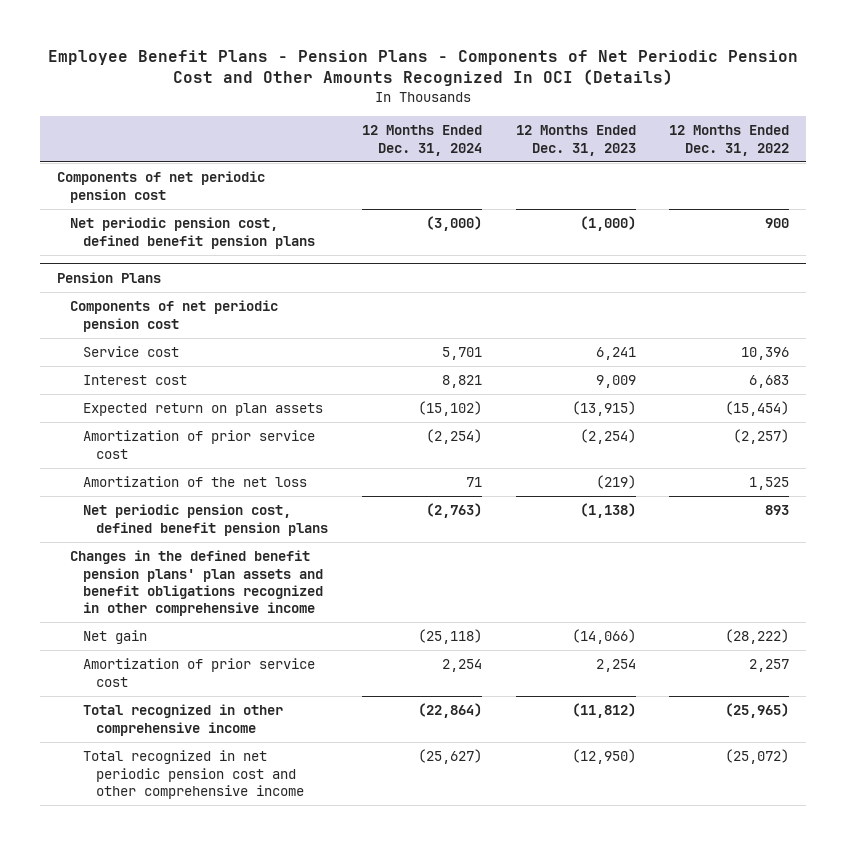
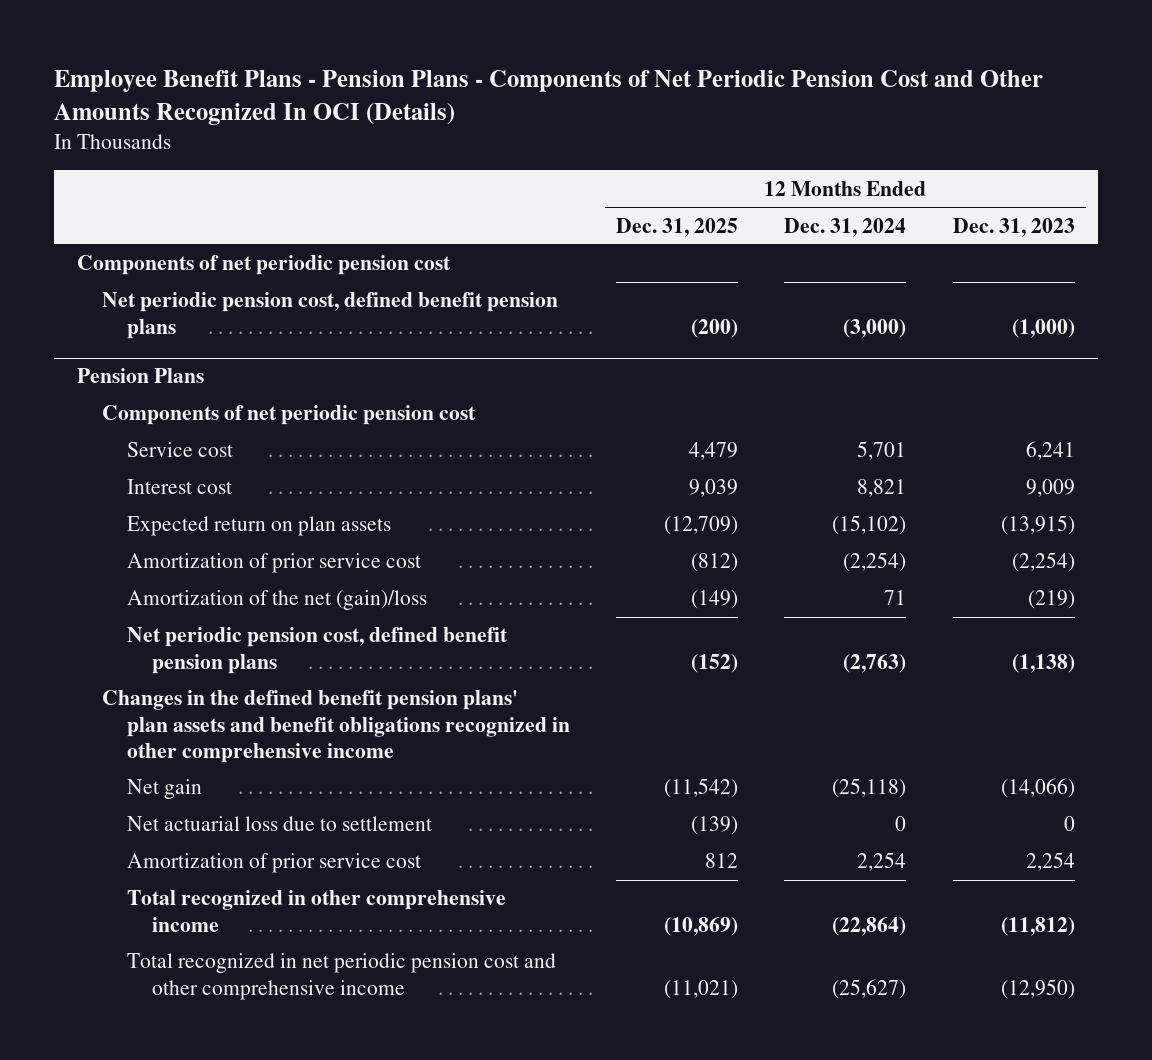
[669,125,790,156] 12 Months Ended Dec. 31, 2022 -> none
none -> [616,217,739,237] Dec. 31, 2025
[83,476,308,488] Amortization of the net loss -> [126,590,427,611] Amortization of the net (gain)/loss
none -> [126,816,432,832] Net actuarial loss due to settlement

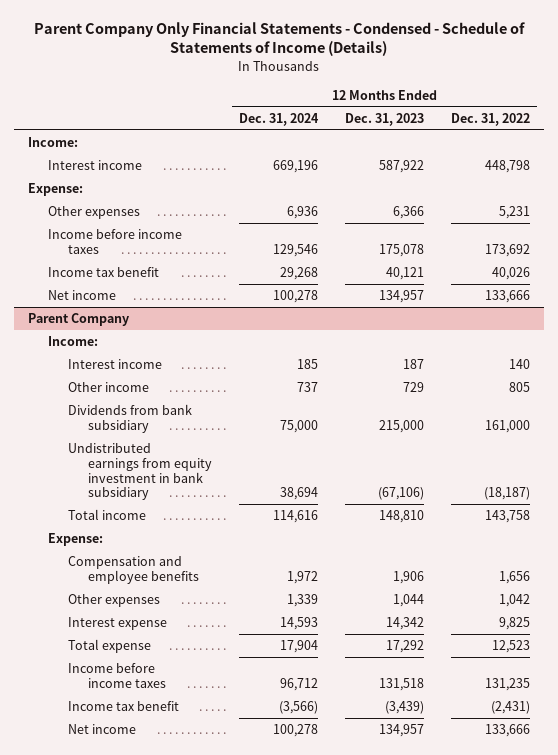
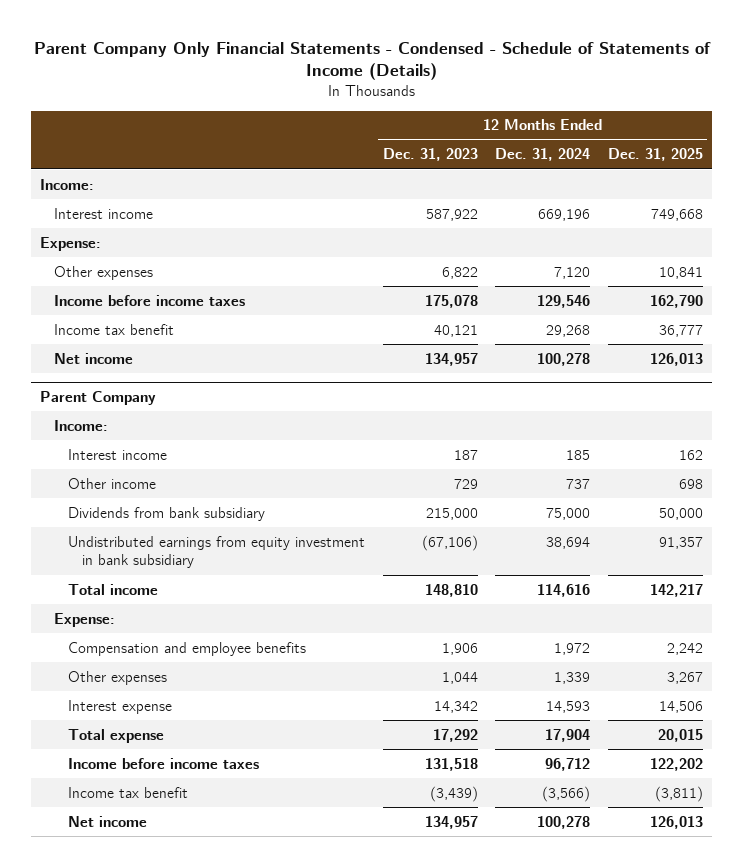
[451,112,531,126] Dec. 31, 2022 -> none
none -> [607,148,703,162] Dec. 31, 2025
[287,206,319,220] 6,936 -> [554,266,591,279] 7,120
[393,206,425,220] 6,366 -> [441,266,478,279] 6,822

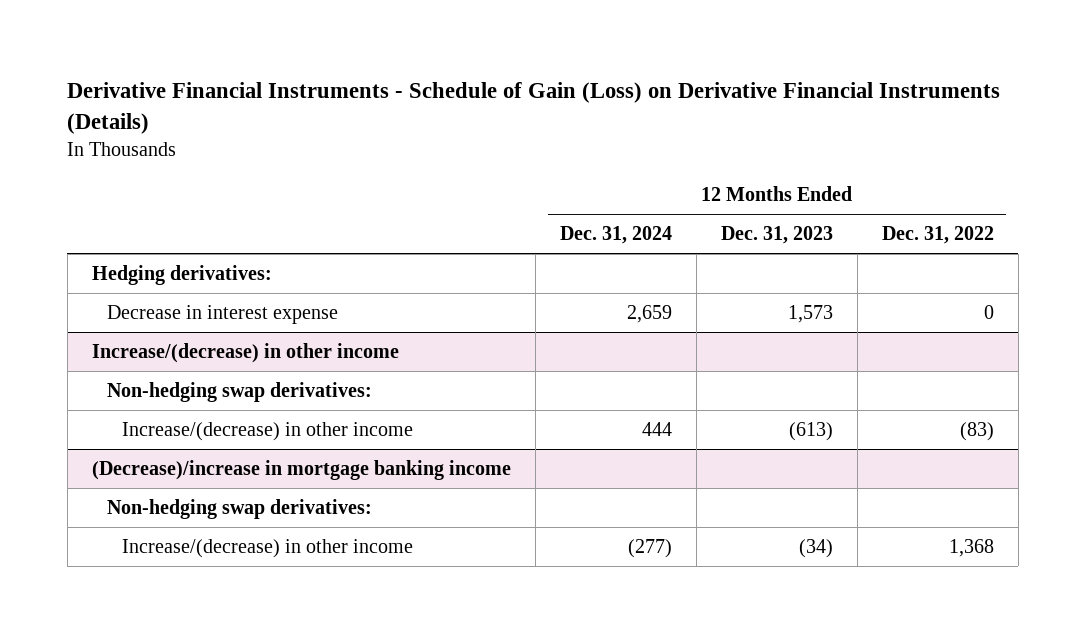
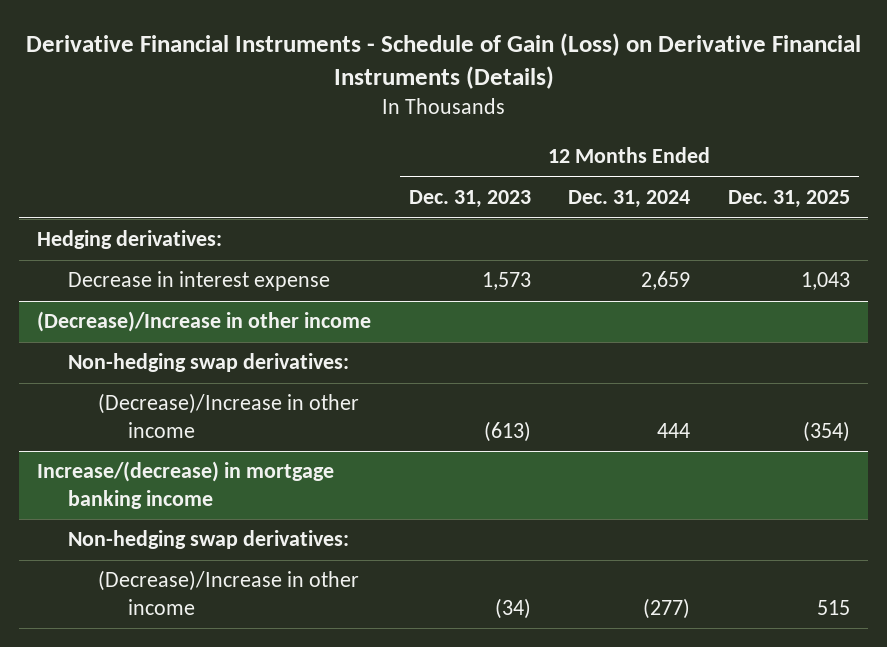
[881,226,994,245] Dec. 31, 2022 -> none
none -> [727,190,850,209] Dec. 31, 2025
[91,342,399,363] Increase/(decrease) in other income -> [37,311,372,333] (Decrease)/Increase in other income
[122,421,414,441] Increase/(decrease) in other income -> [98,393,360,438] (Decrease)/Increase in other income
[91,459,511,480] (Decrease)/increase in mortgage banking income -> [37,461,335,509] Increase/(decrease) in mortgage banking income
[122,538,414,558] Increase/(decrease) in other income -> [98,570,360,615] (Decrease)/Increase in other income

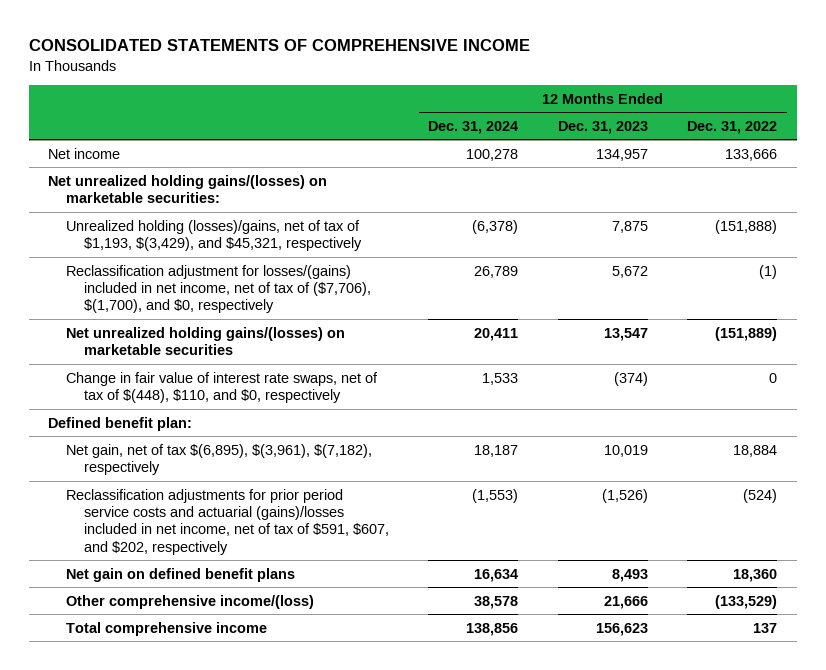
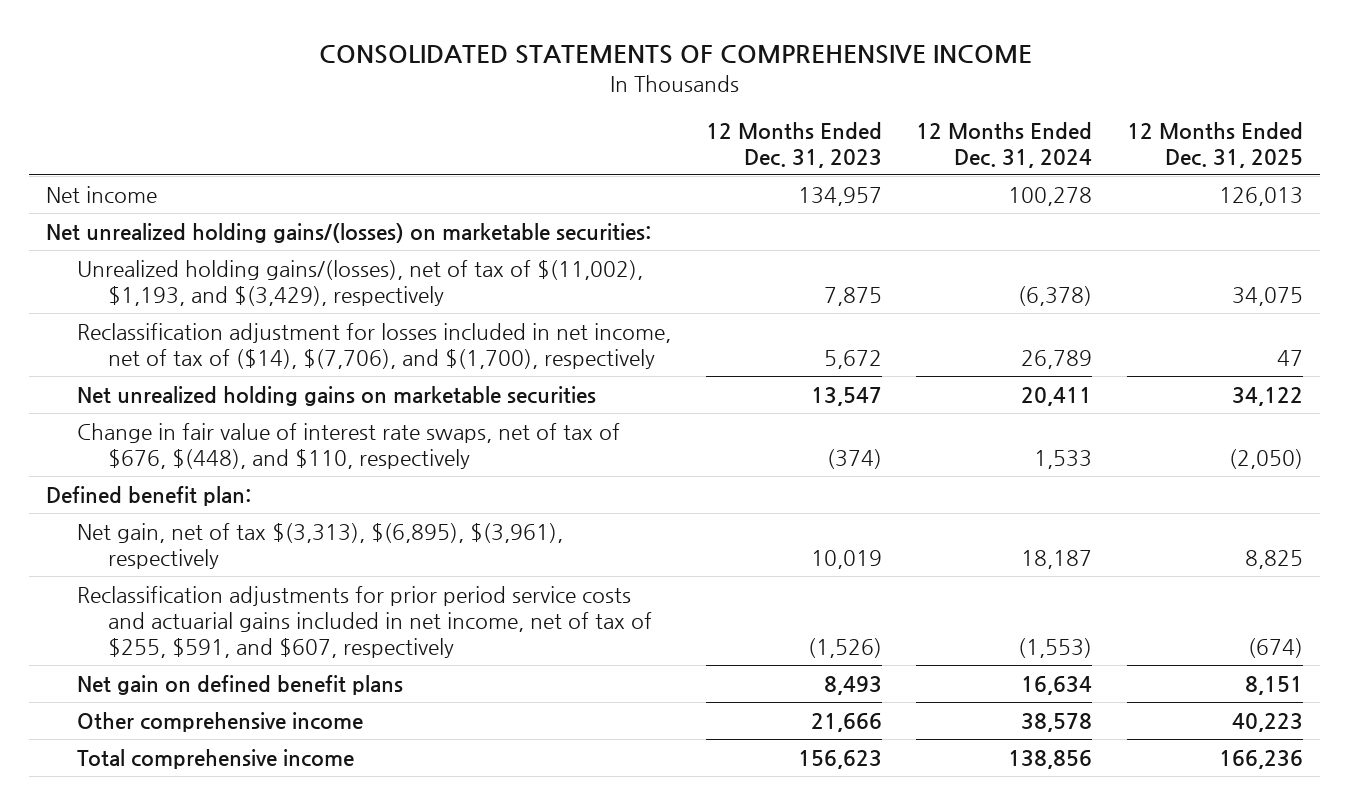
[687,120,778,134] Dec. 31, 2022 -> none
none -> [1126,121,1303,168] 12 Months Ended Dec. 31, 2025
[66,219,363,252] Unrealized holding (losses)/gains, net of tax of $1,193, $(3,429), and $45,321, respectively -> [77,259,644,306] Unrealized holding gains/(losses), net of tax of $(11,002), $1,193, and $(3,429), respectively
[66,264,372,314] Reclassification adjustment for losses/(gains) included in net income, net of tax of ($7,706), $(1,700), and $0, respectively -> [77,322,672,369] Reclassification adjustment for losses included in net income, net of tax of ($14), $(7,706), and $(1,700), respectively
[66,326,346,356] Net unrealized holding gains/(losses) on marketable securities -> [77,385,597,406] Net unrealized holding gains on marketable securities
[66,371,379,404] Change in fair value of interest rate swaps, net of tax of $(448), $110, and $0, respectively -> [77,422,621,469] Change in fair value of interest rate swaps, net of tax of $676, $(448), and $110, respectively
[66,443,373,476] Net gain, net of tax $(6,895), $(3,961), $(7,182), respectively -> [77,522,564,569] Net gain, net of tax $(3,313), $(6,895), $(3,961), respectively
[66,488,390,555] Reclassification adjustments for prior period service costs and actuarial (gains)/losses included in net income, net of tax of $591, $607, and $202, respectively -> [77,585,652,658] Reclassification adjustments for prior period service costs and actuarial gains included in net income, net of tax of $255, $591, and $607, respectively
[66,594,315,609] Other comprehensive income/(loss) -> [77,711,364,732] Other comprehensive income

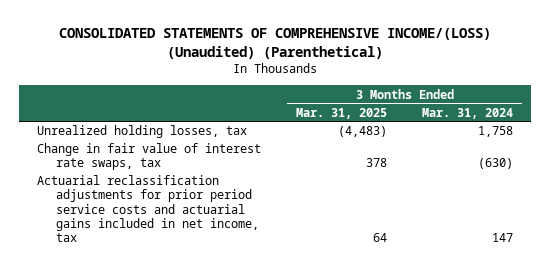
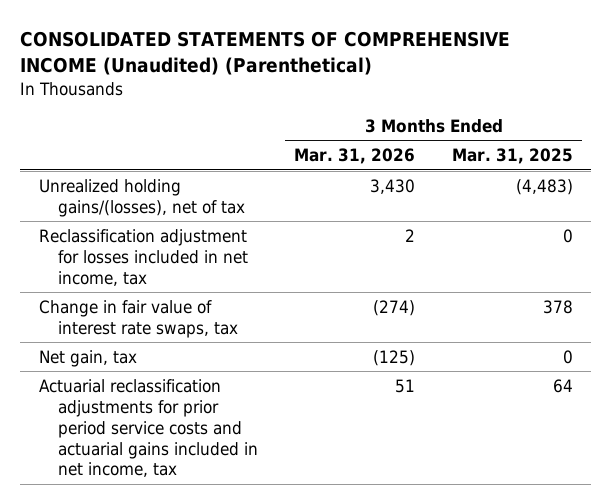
[59,28,492,59] CONSOLIDATED STATEMENTS OF COMPREHENSIVE INCOME/(LOSS) (Unaudited) (Parenthetical) -> [20,31,511,76] CONSOLIDATED STATEMENTS OF COMPREHENSIVE INCOME (Unaudited) (Parenthetical)
[422,107,514,119] Mar. 31, 2024 -> none
none -> [294,147,416,164] Mar. 31, 2026
[36,125,247,139] Unrealized holding losses, tax -> [38,178,245,217] Unrealized holding gains/(losses), net of tax
none -> [38,228,248,286] Reclassification adjustment for losses included in net income, tax
none -> [38,349,137,367] Net gain, tax

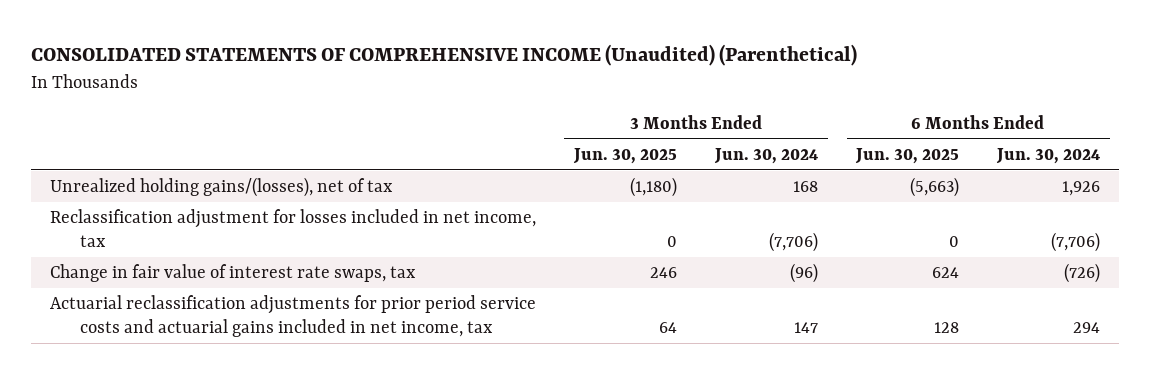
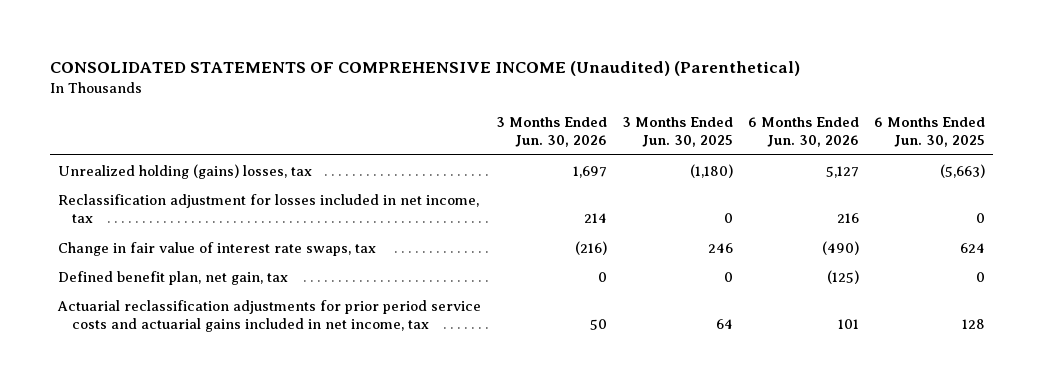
[714,148,819,165] Jun. 30, 2024 -> none
[996,148,1101,165] Jun. 30, 2024 -> none
none -> [495,117,607,148] 3 Months Ended Jun. 30, 2026
none -> [747,117,859,148] 6 Months Ended Jun. 30, 2026
[49,177,393,198] Unrealized holding gains/(losses), net of tax -> [57,163,312,179] Unrealized holding (gains) losses, tax
none -> [57,270,288,285] Defined benefit plan, net gain, tax

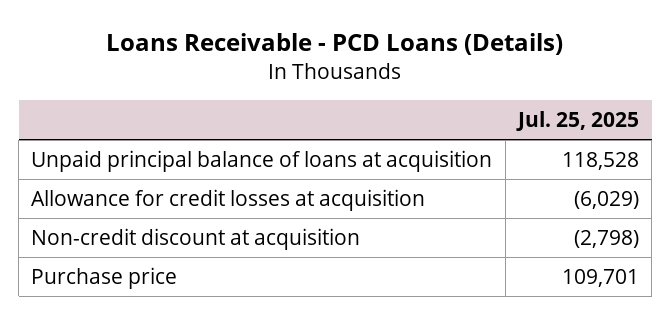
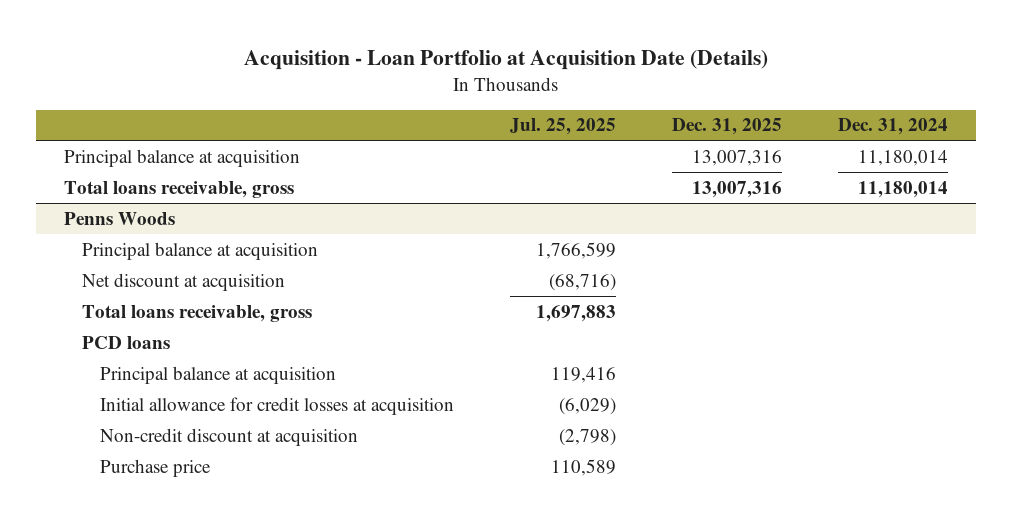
[106,33,564,56] Loans Receivable - PCD Loans (Details) -> [244,50,769,71] Acquisition - Loan Portfolio at Acquisition Date (Details)
none -> [672,118,783,136] Dec. 31, 2025
none -> [838,118,949,136] Dec. 31, 2024
none -> [64,148,301,167] Principal balance at acquisition
none -> [64,180,295,198] Total loans receivable, gross
none -> [64,211,176,225] Penns Woods
none -> [82,241,319,260] Principal balance at acquisition
none -> [82,272,286,291] Net discount at acquisition
none -> [82,304,313,322] Total loans receivable, gross
none -> [82,335,171,349] PCD loans
[31,150,493,173] Unpaid principal balance of loans at acquisition -> [99,365,336,384] Principal balance at acquisition
[561,152,639,171] 118,528 -> [551,366,617,383] 119,416
[31,189,426,212] Allowance for credit losses at acquisition -> [99,396,454,415] Initial allowance for credit losses at acquisition
[561,269,639,288] 109,701 -> [551,458,617,476] 110,589

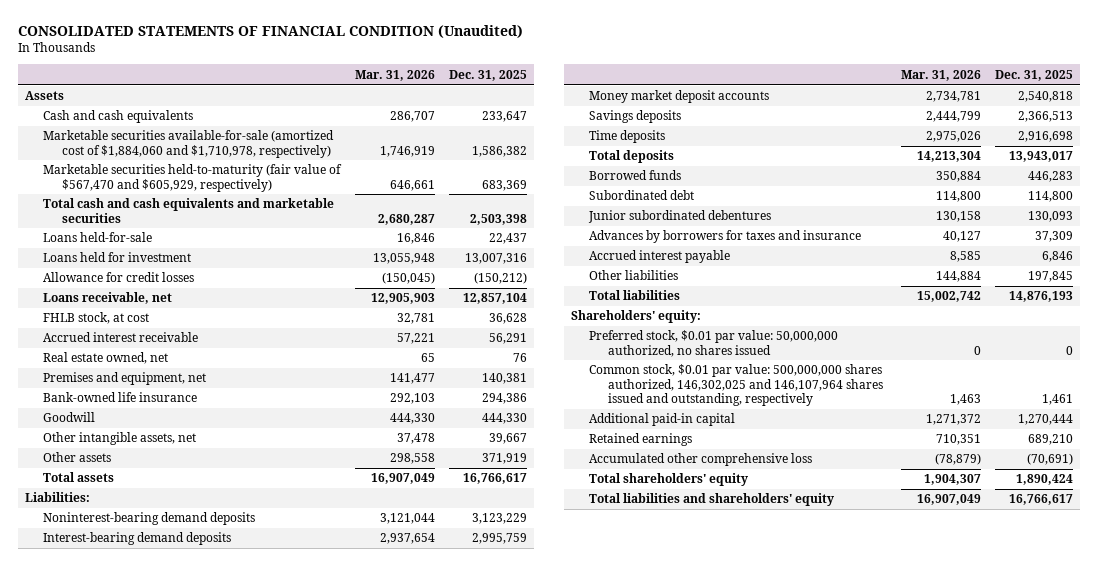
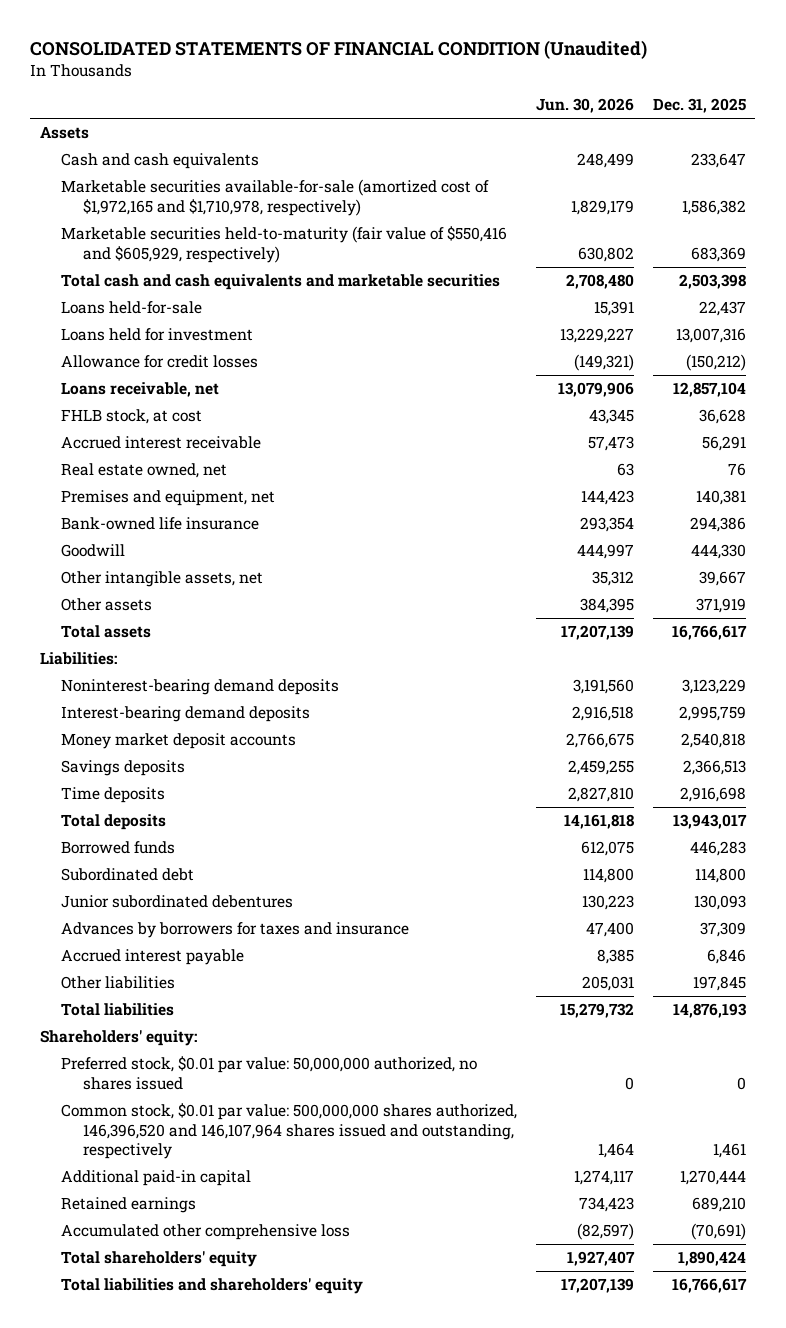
[354,69,435,81] Mar. 31, 2026 -> none
none -> [536,98,635,114] Jun. 30, 2026
[43,130,335,158] Marketable securities available-for-sale (amortized cost of $1,884,060 and $1,710,978, respectively) -> [61,179,490,216] Marketable securities available-for-sale (amortized cost of $1,972,165 and $1,710,978, respectively)
[43,164,343,192] Marketable securities held-to-maturity (fair value of $567,470 and $605,929, respectively) -> [61,226,508,263] Marketable securities held-to-maturity (fair value of $550,416 and $605,929, respectively)
[589,364,883,406] Common stock, $0.01 par value: 500,000,000 shares authorized, 146,302,025 and 146,107,964 shares issued and outstanding, respectively -> [61,1103,518,1160] Common stock, $0.01 par value: 500,000,000 shares authorized, 146,396,520 and 146,107,964 shares issued and outstanding, respectively

